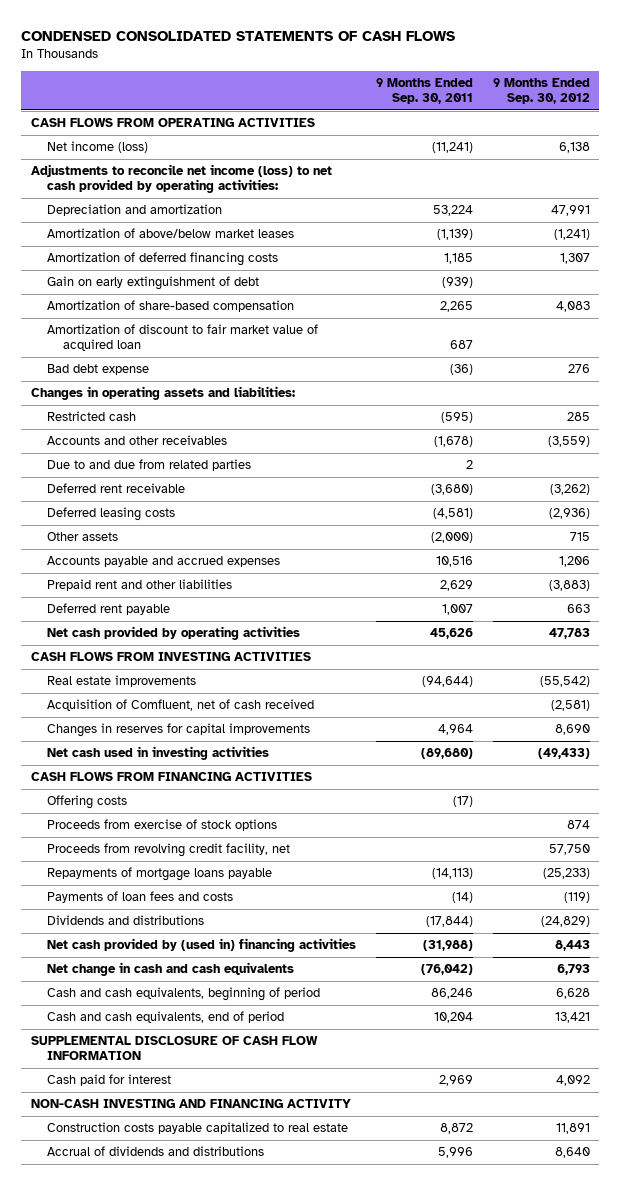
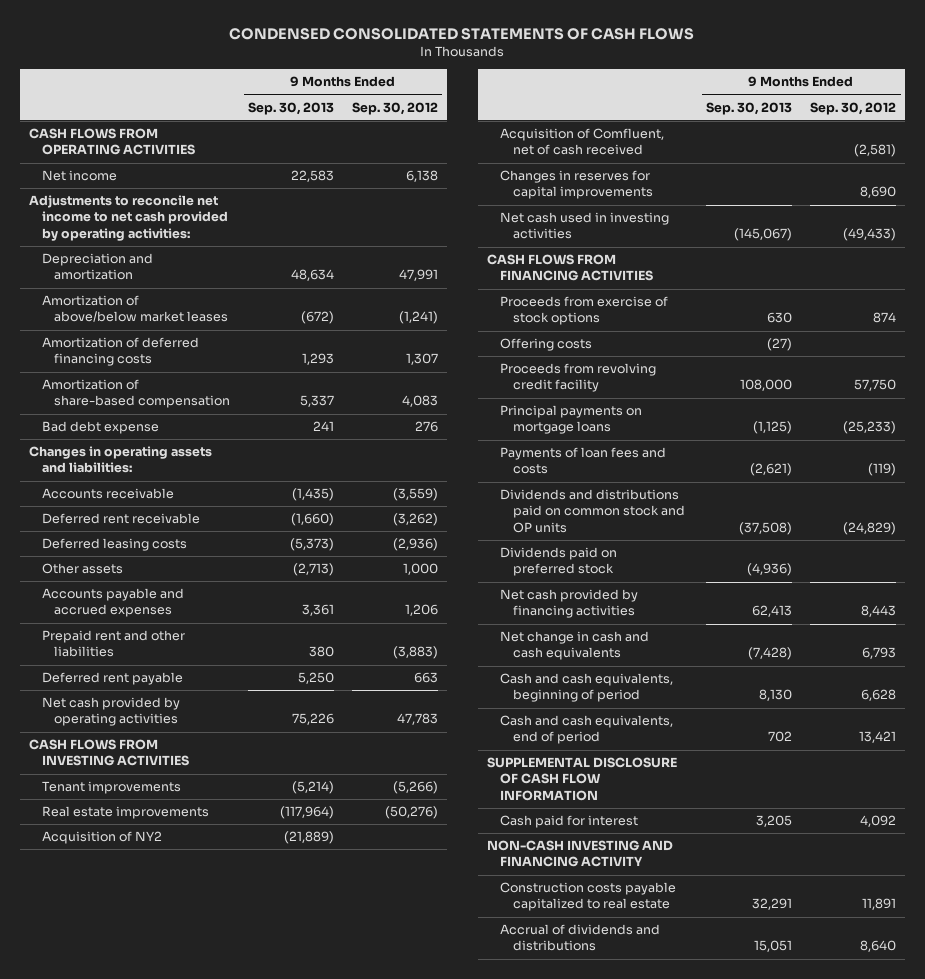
[375,77,473,104] 9 Months Ended Sep. 30, 2011 -> none
none -> [248,101,335,115] Sep. 30, 2013
[47,141,149,154] Net income (loss) -> [41,170,117,182] Net income
[31,164,333,194] Adjustments to reconcile net income (loss) to net cash provided by operating activities: -> [28,195,228,241] Adjustments to reconcile net income to net cash provided by operating activities:
[47,276,260,291] Gain on early extinguishment of debt -> none
[47,324,319,352] Amortization of discount to fair market value of acquired loan -> none
[47,411,137,422] Restricted cash -> none
[47,459,252,472] Due to and due from related parties -> none
[47,435,228,446] Accounts and other receivables -> [41,488,174,500] Accounts receivable
[569,532,590,542] 715 -> [402,563,438,576] 1,000
none -> [41,781,181,795] Tenant improvements
[539,676,590,688] (55,542) -> [384,806,438,820] (50,276)
none -> [41,831,162,845] Acquisition of NY2
[47,795,128,810] Offering costs -> [499,338,592,352] Offering costs
[47,843,291,858] Proceeds from revolving credit facility, net -> [499,363,656,393] Proceeds from revolving credit facility
[47,867,273,882] Repayments of mortgage loans payable -> [499,405,642,435] Principal payments on mortgage loans
[47,915,205,926] Dividends and distributions -> [499,489,685,533] Dividends and distributions paid on common stock and OP units
none -> [499,547,617,577] Dividends paid on preferred stock
[47,938,357,953] Net cash provided by (used in) financing activities -> [499,589,638,619] Net cash provided by financing activities

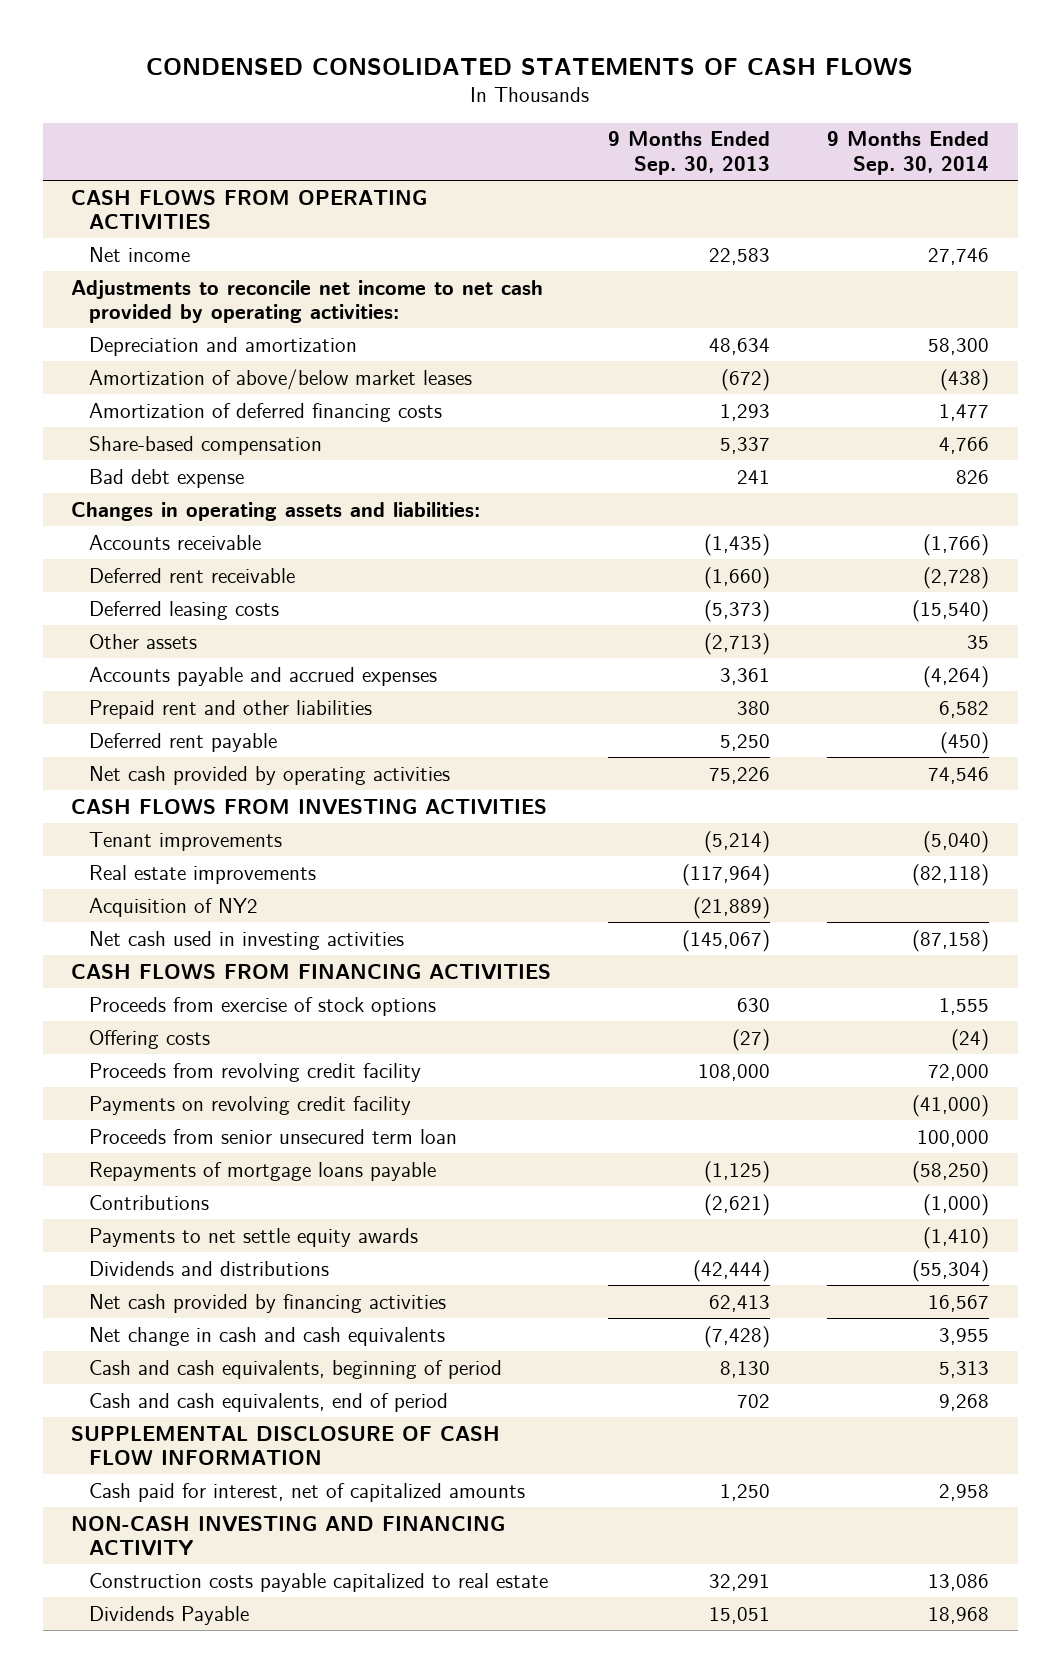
[351,101,438,115] Sep. 30, 2012 -> none
none -> [827,131,990,175] 9 Months Ended Sep. 30, 2014
[41,379,231,409] Amortization of share-based compensation -> [89,435,323,455] Share-based compensation
[499,128,664,156] Acquisition of Comfluent, net of cash received -> none
[499,170,653,200] Changes in reserves for capital improvements -> none
[499,489,685,533] Dividends and distributions paid on common stock and OP units -> none
[499,547,617,577] Dividends paid on preferred stock -> none
none -> [89,1095,412,1115] Payments on revolving credit facility
none -> [89,1128,458,1144] Proceeds from senior unsecured term loan
[499,405,642,435] Principal payments on mortgage loans -> [89,1161,437,1181] Repayments of mortgage loans payable
[499,447,666,475] Payments of loan fees and costs -> [89,1194,210,1210] Contributions
none -> [89,1227,419,1247] Payments to net settle equity awards
none -> [89,1260,330,1276] Dividends and distributions
[499,815,638,829] Cash paid for interest -> [89,1482,526,1502] Cash paid for interest, net of capitalized amounts
[756,815,793,828] 3,205 -> [720,1483,771,1501] 1,250
[499,924,660,952] Accrual of dividends and distributions -> [89,1605,250,1625] Dividends Payable

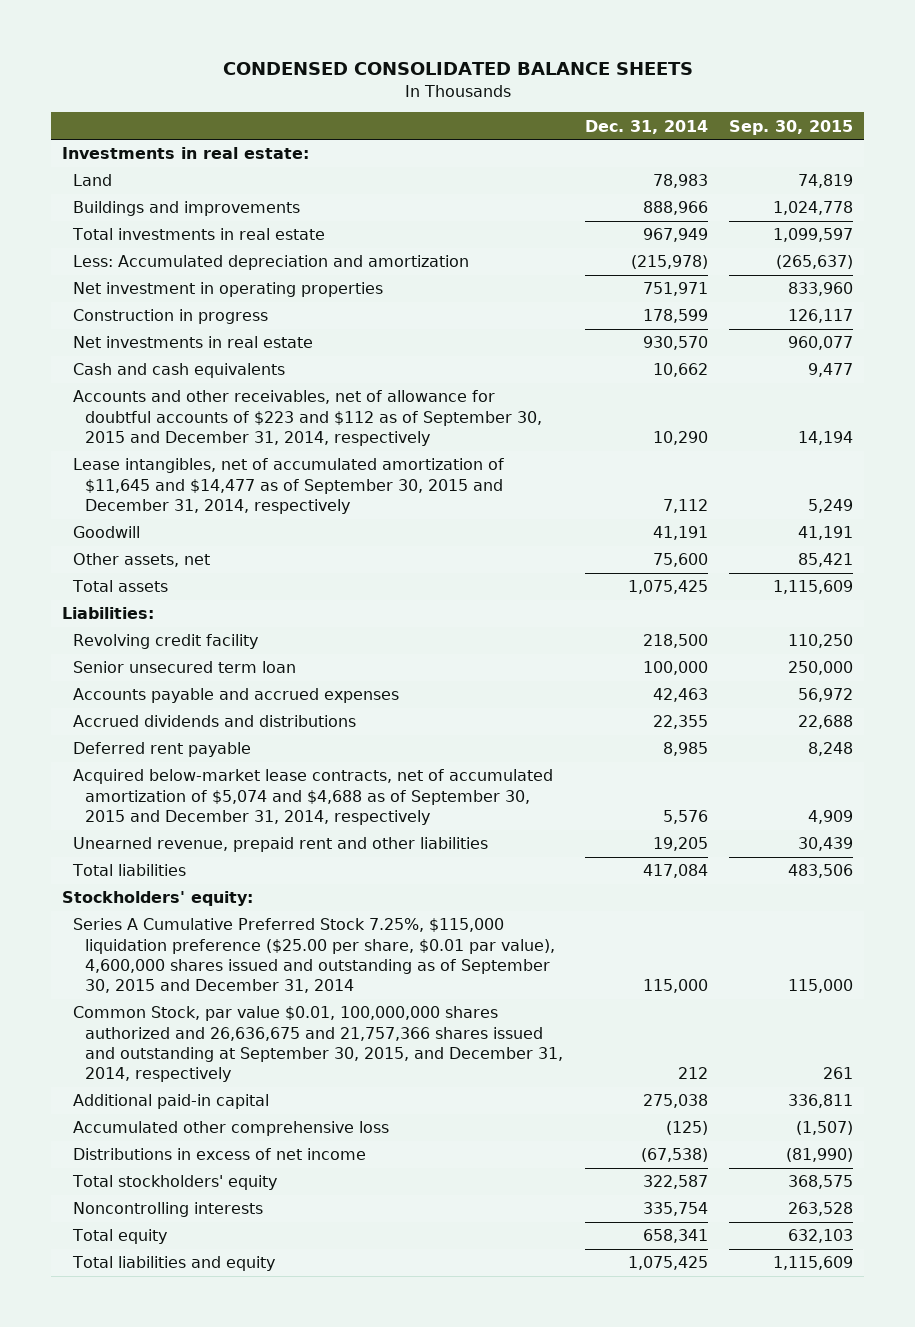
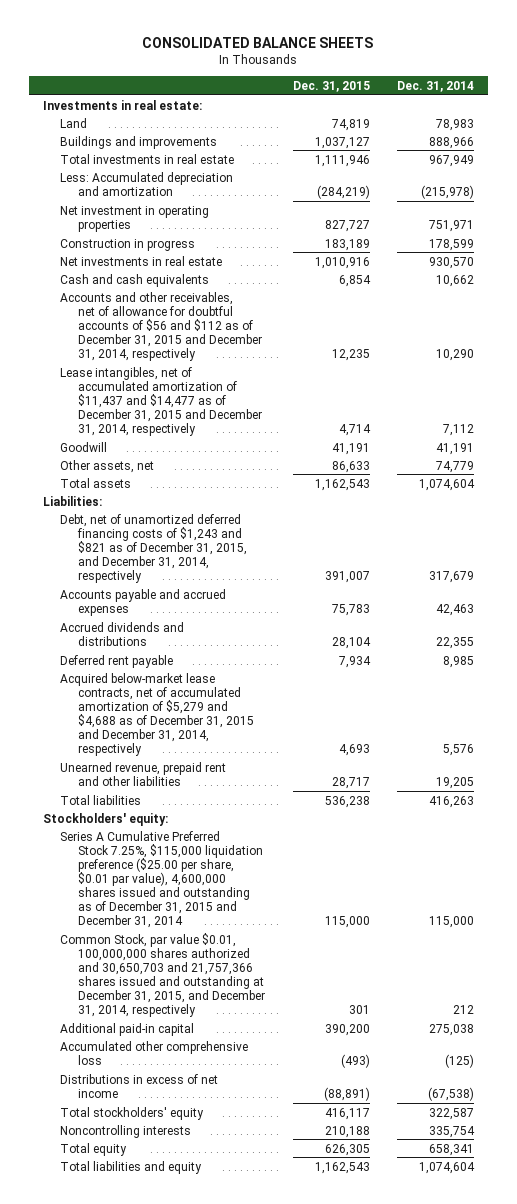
[222,62,693,76] CONDENSED CONSOLIDATED BALANCE SHEETS -> [142,36,374,48] CONSOLIDATED BALANCE SHEETS
[729,119,854,135] Sep. 30, 2015 -> none
none -> [292,80,370,92] Dec. 31, 2015
[73,390,542,446] Accounts and other receivables, net of allowance for doubtful accounts of $223 and $112 as of September 30, 2015 and December 31, 2014, respectively -> [60,291,263,362] Accounts and other receivables, net of allowance for doubtful accounts of $56 and $112 as of December 31, 2015 and December 31, 2014, respectively
[73,458,505,514] Lease intangibles, net of accumulated amortization of $11,645 and $14,477 as of September 30, 2015 and December 31, 2014, respectively -> [60,366,263,437] Lease intangibles, net of accumulated amortization of $11,437 and $14,477 as of December 31, 2015 and December 31, 2014, respectively
[652,553,708,568] 75,600 -> [436,460,475,473] 74,779
[627,580,708,595] 1,075,425 -> [419,478,476,491] 1,074,604
[73,634,259,650] Revolving credit facility -> none
[73,661,297,674] Senior unsecured term loan -> none
none -> [60,513,248,584] Debt, net of unamortized deferred financing costs of $1,243 and $821 as of December 31, 2015, and December 31, 2014, respectively
[73,769,554,825] Acquired below-market lease contracts, net of accumulated amortization of $5,074 and $4,688 as of September 30, 2015 and December 31, 2014, respectively -> [60,672,255,757] Acquired below-market lease contracts, net of accumulated amortization of $5,279 and $4,688 as of December 31, 2015 and December 31, 2014, respectively
[642,864,708,879] 417,084 -> [429,795,475,808] 416,263
[73,918,555,994] Series A Cumulative Preferred Stock 7.25%, $115,000 liquidation preference ($25.00 per share, $0.01 par value), 4,600,000 shares issued and outstanding as of September 30, 2015 and December 31, 2014 -> [60,830,264,929] Series A Cumulative Preferred Stock 7.25%, $115,000 liquidation preference ($25.00 per share, $0.01 par value), 4,600,000 shares issued and outstanding as of December 31, 2015 and December 31, 2014
[73,1006,563,1083] Common Stock, par value $0.01, 100,000,000 shares authorized and 26,636,675 and 21,757,366 shares issued and outstanding at September 30, 2015, and December 31, 2014, respectively -> [60,932,266,1018] Common Stock, par value $0.01, 100,000,000 shares authorized and 30,650,703 and 21,757,366 shares issued and outstanding at December 31, 2015, and December 31, 2014, respectively
[627,1256,708,1271] 1,075,425 -> [419,1161,476,1174] 1,074,604

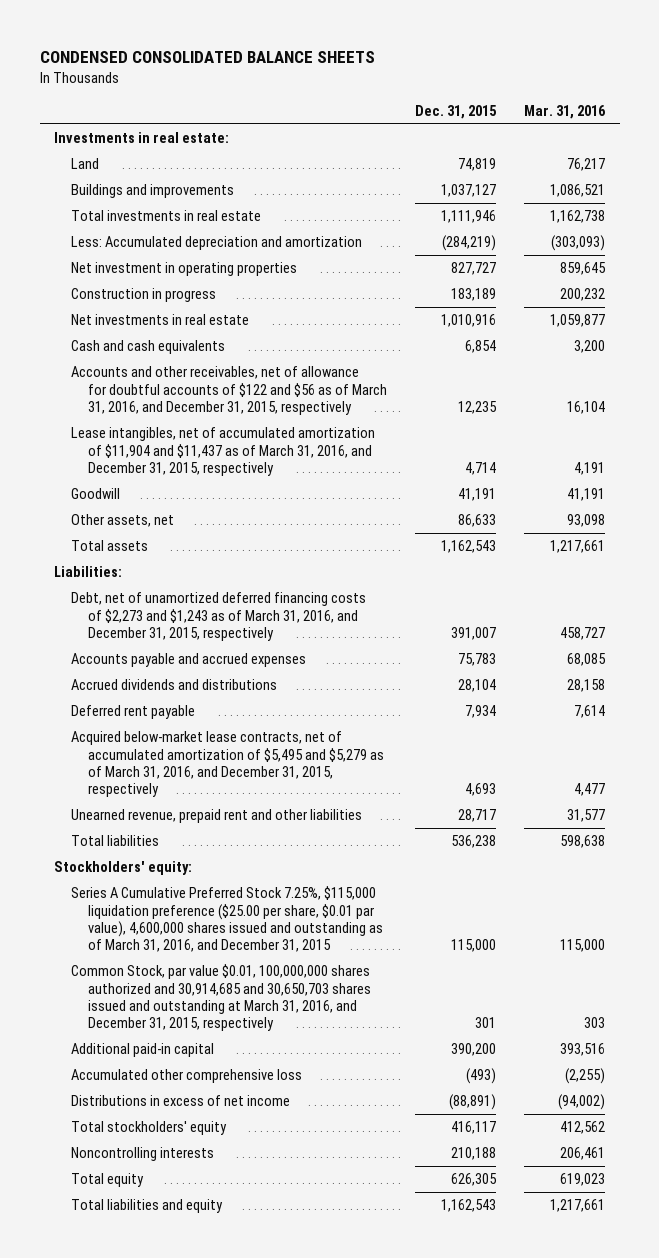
[142,36,374,48] CONSOLIDATED BALANCE SHEETS -> [39,50,375,63] CONDENSED CONSOLIDATED BALANCE SHEETS
[397,80,475,92] Dec. 31, 2014 -> none
none -> [524,104,607,119] Mar. 31, 2016
[60,291,263,362] Accounts and other receivables, net of allowance for doubtful accounts of $56 and $112 as of December 31, 2015 and December 31, 2014, respectively -> [71,366,387,416] Accounts and other receivables, net of allowance for doubtful accounts of $122 and $56 as of March 31, 2016, and December 31, 2015, respectively
[60,366,263,437] Lease intangibles, net of accumulated amortization of $11,437 and $14,477 as of December 31, 2015 and December 31, 2014, respectively -> [71,427,376,477] Lease intangibles, net of accumulated amortization of $11,904 and $11,437 as of March 31, 2016, and December 31, 2015, respectively
[60,513,248,584] Debt, net of unamortized deferred financing costs of $1,243 and $821 as of December 31, 2015, and December 31, 2014, respectively -> [71,592,367,642] Debt, net of unamortized deferred financing costs of $2,273 and $1,243 as of March 31, 2016, and December 31, 2015, respectively
[60,672,255,757] Acquired below-market lease contracts, net of accumulated amortization of $5,279 and $4,688 as of December 31, 2015 and December 31, 2014, respectively -> [71,731,384,798] Acquired below-market lease contracts, net of accumulated amortization of $5,495 and $5,279 as of March 31, 2016, and December 31, 2015, respectively
[60,830,264,929] Series A Cumulative Preferred Stock 7.25%, $115,000 liquidation preference ($25.00 per share, $0.01 par value), 4,600,000 shares issued and outstanding as of December 31, 2015 and December 31, 2014 -> [71,886,383,953] Series A Cumulative Preferred Stock 7.25%, $115,000 liquidation preference ($25.00 per share, $0.01 par value), 4,600,000 shares issued and outstanding as of March 31, 2016, and December 31, 2015
[60,932,266,1018] Common Stock, par value $0.01, 100,000,000 shares authorized and 30,650,703 and 21,757,366 shares issued and outstanding at December 31, 2015, and December 31, 2014, respectively -> [71,964,371,1032] Common Stock, par value $0.01, 100,000,000 shares authorized and 30,914,685 and 30,650,703 shares issued and outstanding at March 31, 2016, and December 31, 2015, respectively

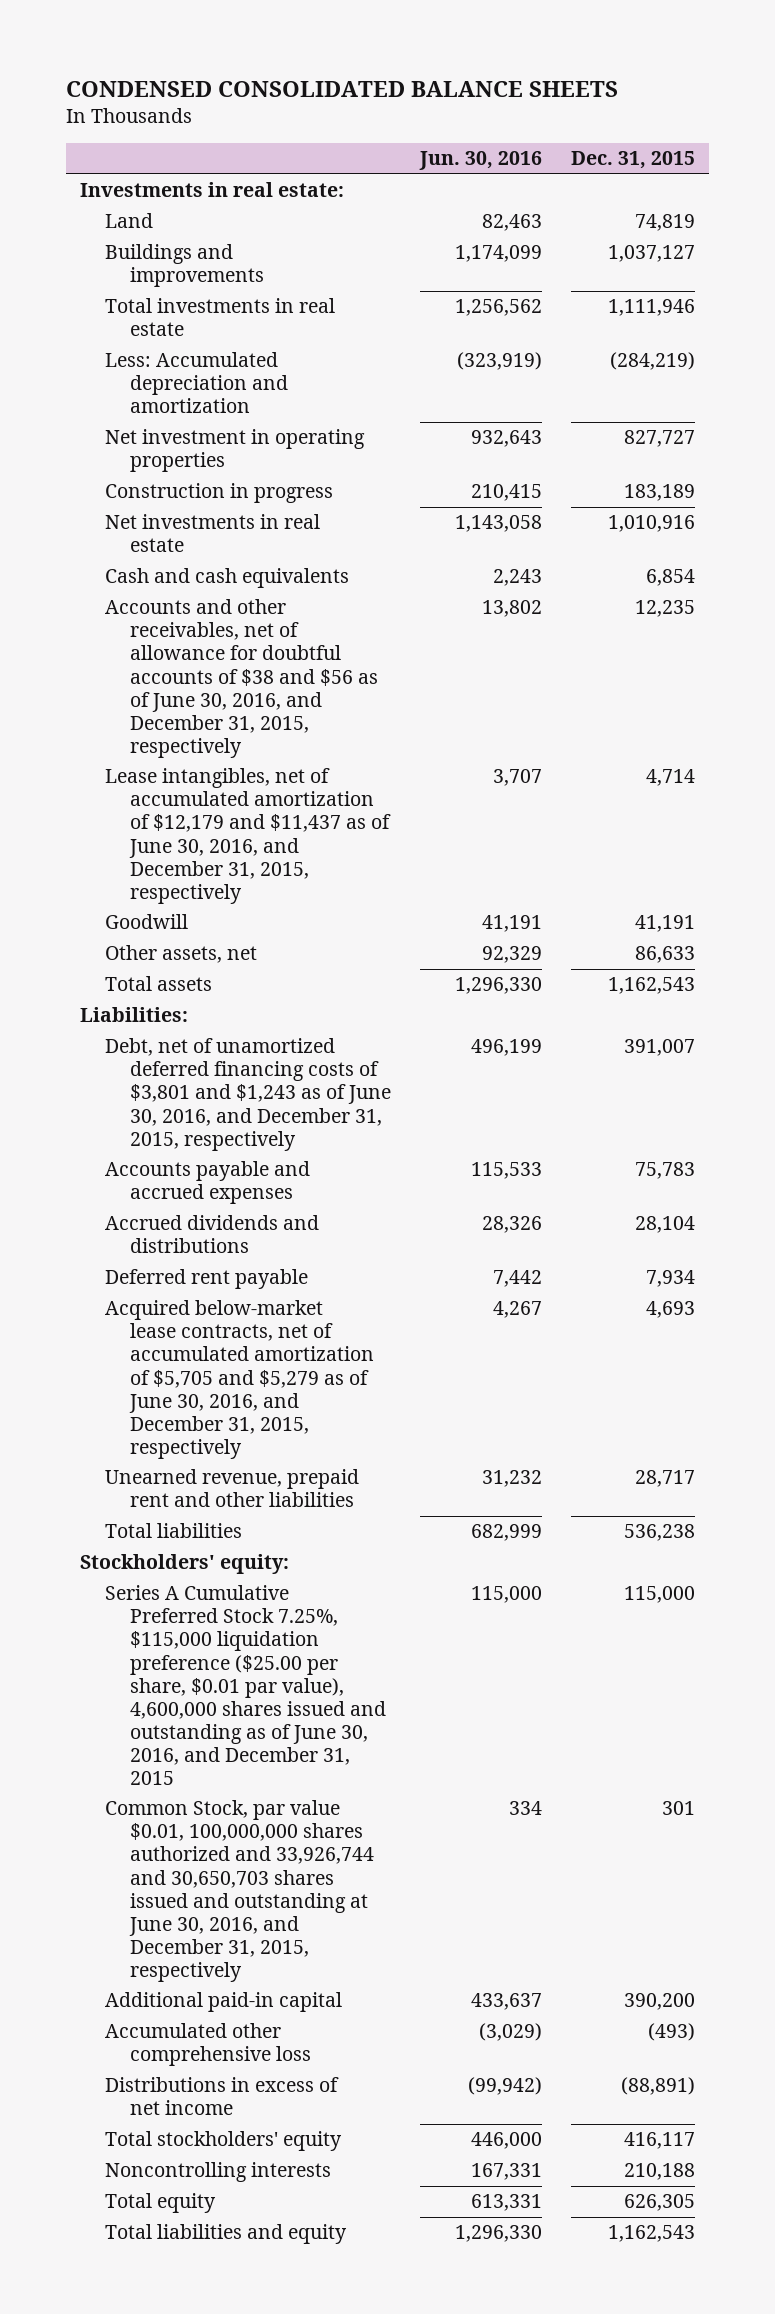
[524,104,607,119] Mar. 31, 2016 -> none
none -> [418,151,542,171] Jun. 30, 2016
[71,366,387,416] Accounts and other receivables, net of allowance for doubtful accounts of $122 and $56 as of March 31, 2016, and December 31, 2015, respectively -> [105,599,379,758] Accounts and other receivables, net of allowance for doubtful accounts of $38 and $56 as of June 30, 2016, and December 31, 2015, respectively
[71,427,376,477] Lease intangibles, net of accumulated amortization of $11,904 and $11,437 as of March 31, 2016, and December 31, 2015, respectively -> [105,768,392,904] Lease intangibles, net of accumulated amortization of $12,179 and $11,437 as of June 30, 2016, and December 31, 2015, respectively
[71,592,367,642] Debt, net of unamortized deferred financing costs of $2,273 and $1,243 as of March 31, 2016, and December 31, 2015, respectively -> [105,1038,392,1151] Debt, net of unamortized deferred financing costs of $3,801 and $1,243 as of June 30, 2016, and December 31, 2015, respectively
[71,731,384,798] Acquired below-market lease contracts, net of accumulated amortization of $5,495 and $5,279 as of March 31, 2016, and December 31, 2015, respectively -> [105,1300,375,1459] Acquired below-market lease contracts, net of accumulated amortization of $5,705 and $5,279 as of June 30, 2016, and December 31, 2015, respectively
[71,886,383,953] Series A Cumulative Preferred Stock 7.25%, $115,000 liquidation preference ($25.00 per share, $0.01 par value), 4,600,000 shares issued and outstanding as of March 31, 2016, and December 31, 2015 -> [105,1585,387,1785] Series A Cumulative Preferred Stock 7.25%, $115,000 liquidation preference ($25.00 per share, $0.01 par value), 4,600,000 shares issued and outstanding as of June 30, 2016, and December 31, 2015
[71,964,371,1032] Common Stock, par value $0.01, 100,000,000 shares authorized and 30,914,685 and 30,650,703 shares issued and outstanding at March 31, 2016, and December 31, 2015, respectively -> [105,1800,375,1982] Common Stock, par value $0.01, 100,000,000 shares authorized and 33,926,744 and 30,650,703 shares issued and outstanding at June 30, 2016, and December 31, 2015, respectively

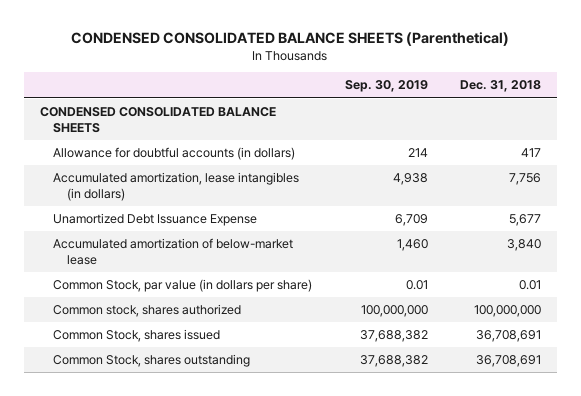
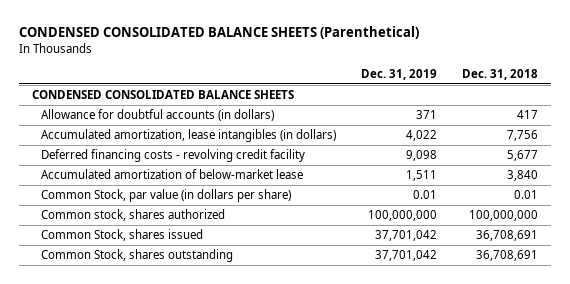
[344,80,428,93] Sep. 30, 2019 -> none
none -> [361,69,438,81] Dec. 31, 2019
[53,212,258,226] Unamortized Debt Issuance Expense -> [40,148,305,162] Deferred financing costs - revolving credit facility

